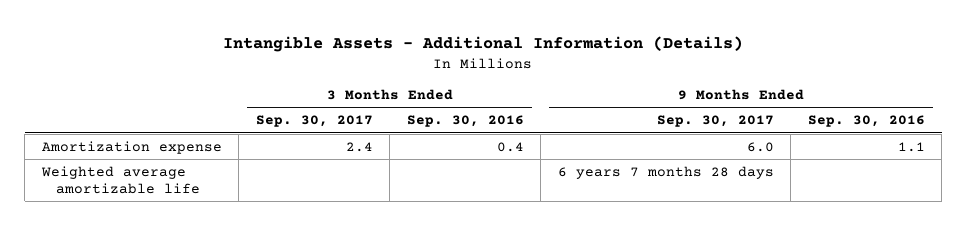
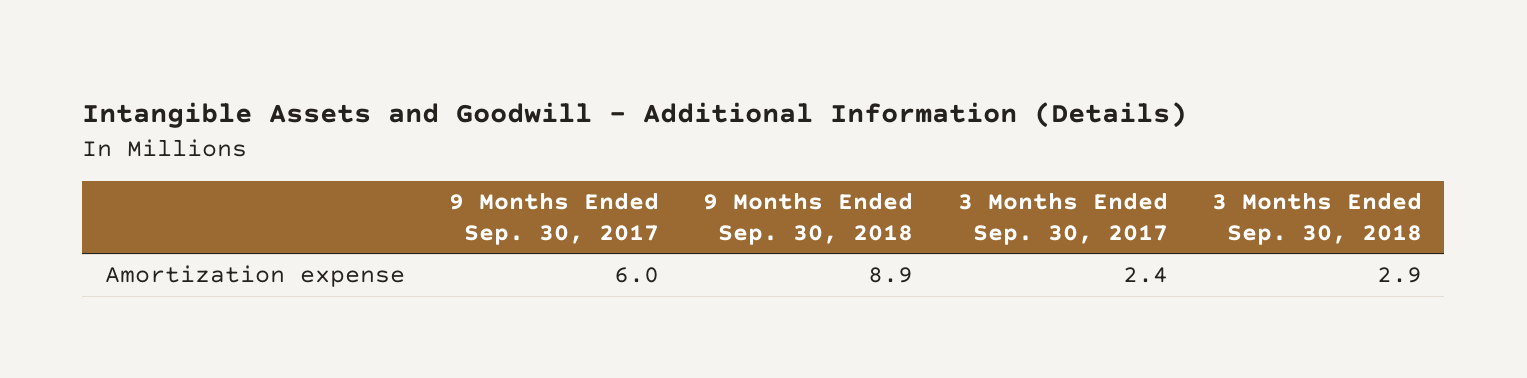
[223,35,744,52] Intangible Assets - Additional Information (Details) -> [82,101,1188,128] Intangible Assets and Goodwill - Additional Information (Details)
[406,115,524,128] Sep. 30, 2016 -> none
[807,115,925,128] Sep. 30, 2016 -> none
none -> [703,192,914,245] 9 Months Ended Sep. 30, 2018
none -> [1211,192,1422,245] 3 Months Ended Sep. 30, 2018
[40,165,200,195] Weighted average amortizable life -> none

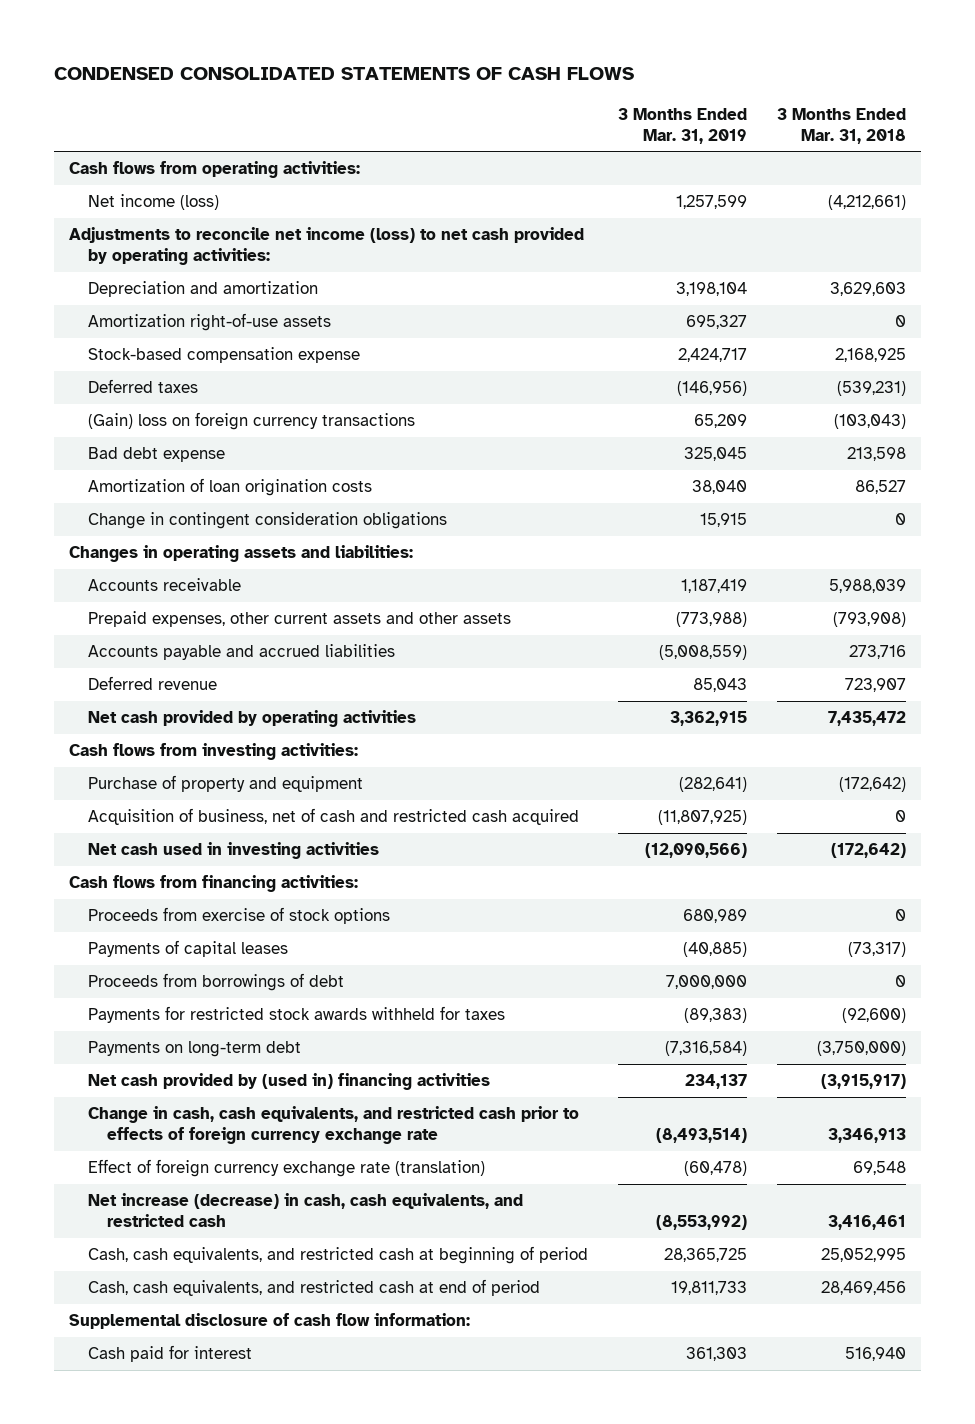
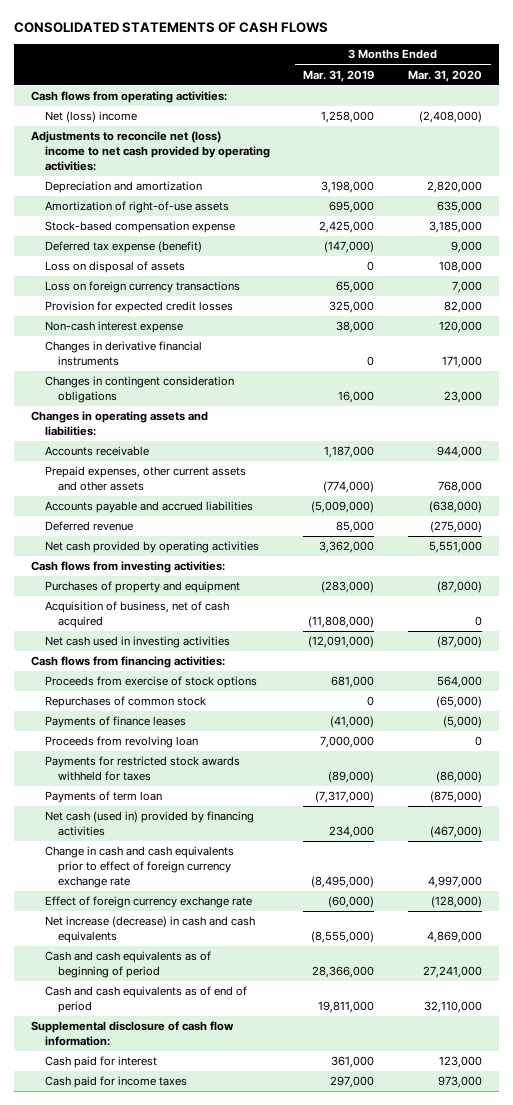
[53,67,634,81] CONDENSED CONSOLIDATED STATEMENTS OF CASH FLOWS -> [14,22,329,34] CONSOLIDATED STATEMENTS OF CASH FLOWS
[777,107,907,144] 3 Months Ended Mar. 31, 2018 -> none
none -> [408,69,483,82] Mar. 31, 2020
[88,447,226,463] Bad debt expense -> none
[88,478,373,497] Amortization of loan origination costs -> none
[88,194,220,211] Net income (loss) -> [44,111,137,124] Net (loss) income
[676,195,748,210] 1,257,599 -> [321,111,375,124] 1,258,000
[68,227,584,266] Adjustments to reconcile net income (loss) to net cash provided by operating activities: -> [31,131,270,172] Adjustments to reconcile net (loss) income to net cash provided by operating activities:
[676,282,748,297] 3,198,104 -> [321,181,375,194] 3,198,000
[88,313,332,332] Amortization right-of-use assets -> [44,201,229,214] Amortization of right-of-use assets
[686,315,748,330] 695,327 -> [329,201,375,214] 695,000
[678,348,748,363] 2,424,717 -> [319,221,375,234] 2,425,000
[88,379,199,394] Deferred taxes -> [44,241,202,254] Deferred tax expense (benefit)
[677,381,748,397] (146,956) -> [324,241,375,254] (147,000)
none -> [44,261,185,274] Loss on disposal of assets
[88,412,416,431] (Gain) loss on foreign currency transactions -> [44,281,240,294] Loss on foreign currency transactions
[694,414,748,429] 65,209 -> [336,281,375,294] 65,000
none -> [44,301,233,314] Provision for expected credit losses
none -> [44,321,183,334] Non-cash interest expense
none -> [44,341,202,367] Changes in derivative financial instruments
[88,512,448,530] Change in contingent consideration obligations -> [44,376,234,404] Changes in contingent consideration obligations
[700,513,748,528] 15,915 -> [338,391,375,404] 16,000
[681,579,748,594] 1,187,419 -> [324,446,375,459] 1,187,000
[676,612,748,628] (773,988) -> [323,481,375,494] (774,000)
[659,645,748,661] (5,008,559) -> [311,501,375,514] (5,009,000)
[693,678,748,693] 85,043 -> [336,521,375,534] 85,000
[670,711,748,727] 3,362,915 -> [319,541,375,554] 3,362,000
[88,775,364,793] Purchase of property and equipment -> [44,581,240,594] Purchases of property and equipment
[679,777,748,793] (282,641) -> [321,581,375,594] (283,000)
[88,808,580,826] Acquisition of business, net of cash and restricted cash acquired -> [44,601,229,629] Acquisition of business, net of cash acquired
[658,810,748,826] (11,807,925) -> [308,616,375,629] (11,808,000)
[645,843,748,859] (12,090,566) -> [308,636,375,649] (12,091,000)
[88,1041,302,1058] Payments on long-term debt -> none
[683,909,748,924] 680,989 -> [331,676,375,689] 681,000
none -> [44,696,206,709] Repurchases of common stock
[88,940,289,958] Payments of capital leases -> [44,716,186,729] Payments of finance leases
[683,942,748,958] (40,885) -> [330,716,375,729] (41,000)
[88,973,345,992] Proceeds from borrowings of debt -> [44,736,198,749] Proceeds from revolving loan
[684,1008,748,1024] (89,383) -> [328,771,375,784] (89,000)
none -> [44,791,162,804] Payments of term loan
[88,1073,491,1091] Net cash provided by (used in) financing activities -> [44,811,254,837] Net cash (used in) provided by financing activities
[685,1074,748,1090] 234,137 -> [329,826,375,839] 234,000
[88,1106,580,1145] Change in cash, cash equivalents, and restricted cash prior to effects of foreign currency exchange rate -> [44,846,234,889] Change in cash and cash equivalents prior to effect of foreign currency exchange rate
[656,1128,748,1144] (8,493,514) -> [311,876,375,889] (8,495,000)
[88,1159,486,1178] Effect of foreign currency exchange rate (translation) -> [44,896,252,909] Effect of foreign currency exchange rate
[684,1161,748,1177] (60,478) -> [328,896,375,909] (60,000)
[88,1193,524,1228] Net increase (decrease) in cash, cash equivalents, and restricted cash -> [44,916,255,944] Net increase (decrease) in cash and cash equivalents
[656,1215,748,1231] (8,553,992) -> [311,931,375,944] (8,555,000)
[88,1246,589,1265] Cash, cash equivalents, and restricted cash at beginning of period -> [44,951,211,979] Cash and cash equivalents as of beginning of period
[664,1248,748,1263] 28,365,725 -> [312,966,375,979] 28,366,000
[88,1279,541,1297] Cash, cash equivalents, and restricted cash at end of period -> [44,986,247,1014] Cash and cash equivalents as of end of period
[671,1281,748,1296] 19,811,733 -> [318,1001,375,1014] 19,811,000
[686,1347,748,1362] 361,303 -> [331,1056,375,1069] 361,000
none -> [44,1076,187,1089] Cash paid for income taxes

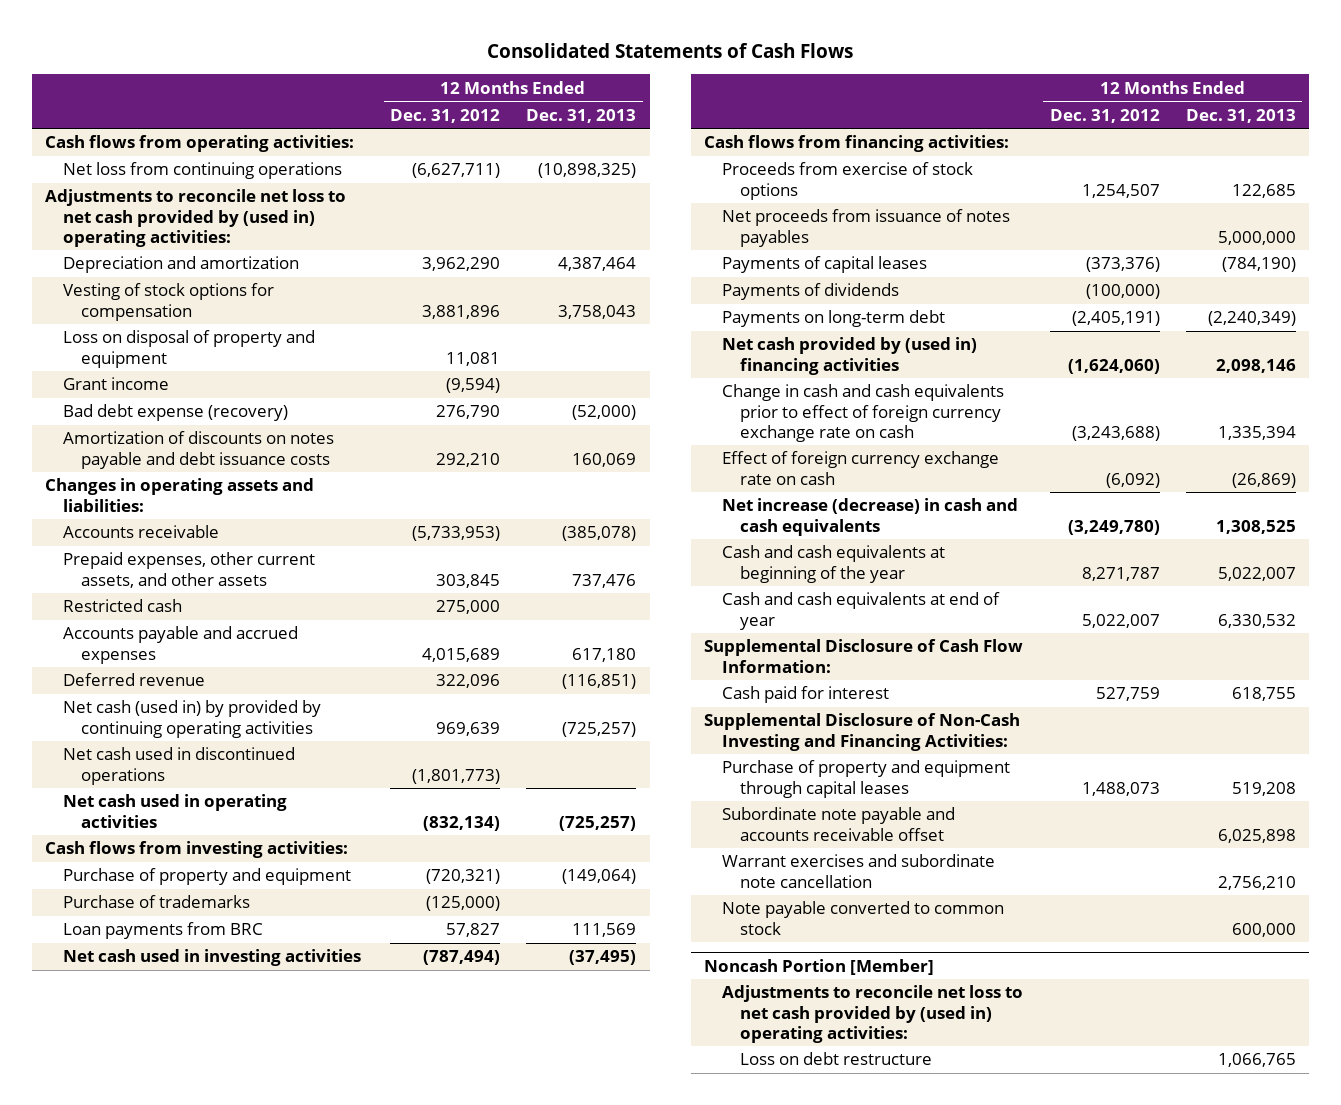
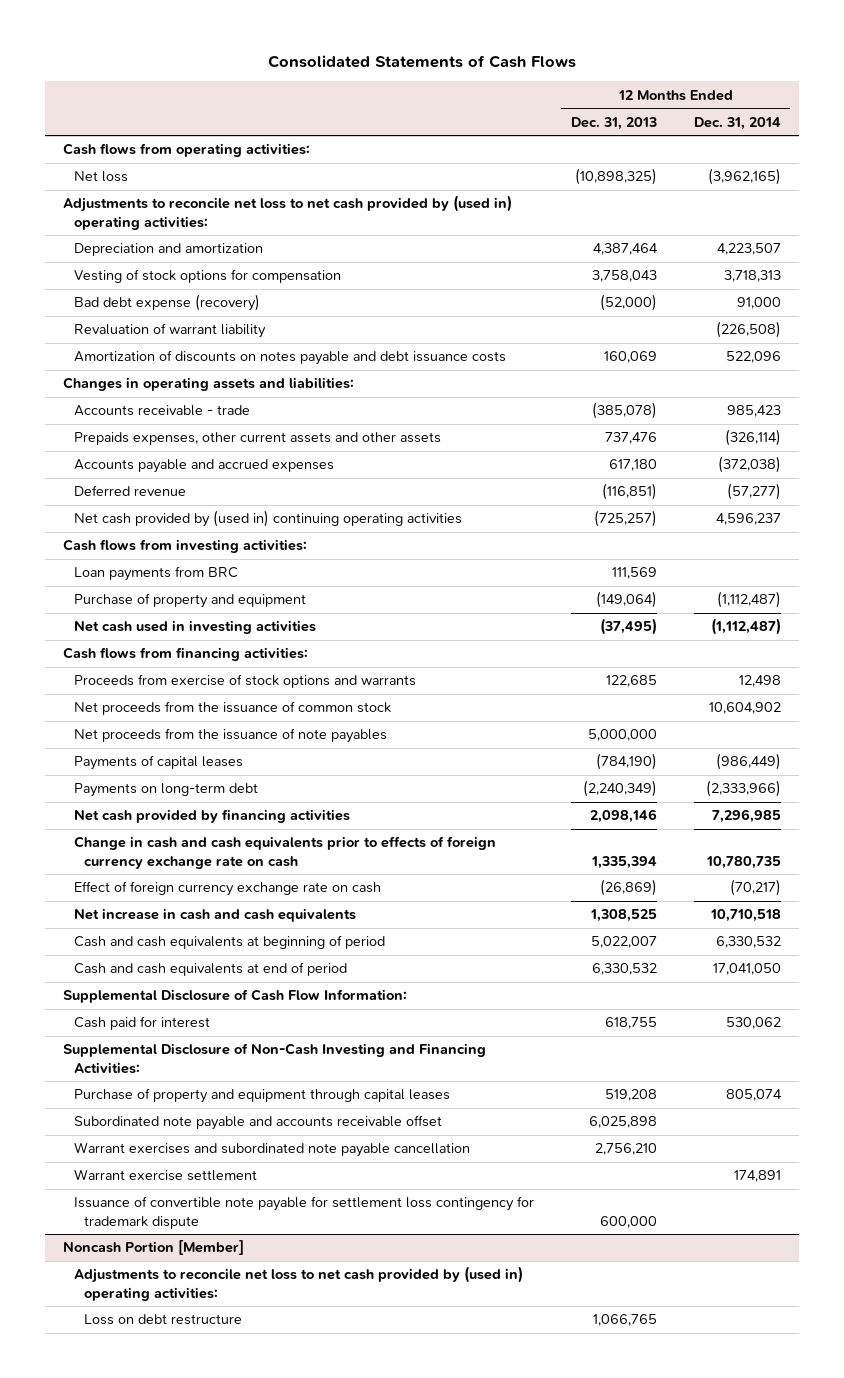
[390,108,501,123] Dec. 31, 2012 -> none
none -> [693,116,781,130] Dec. 31, 2014
[62,162,342,180] Net loss from continuing operations -> [73,171,128,183] Net loss
[62,330,315,368] Loss on disposal of property and equipment -> none
[62,377,169,391] Grant income -> none
none -> [73,323,266,339] Revaluation of warrant liability
[62,599,182,613] Restricted cash -> none
[62,525,219,539] Accounts receivable -> [73,405,250,417] Accounts receivable - trade
[62,552,315,588] Prepaid expenses, other current assets, and other assets -> [73,432,441,446] Prepaids expenses, other current assets and other assets
[62,700,321,738] Net cash (used in) by provided by continuing operating activities -> none
[62,747,295,785] Net cash used in discontinued operations -> none
[62,794,287,828] Net cash used in operating activities -> [73,510,462,528] Net cash provided by (used in) continuing operating activities
[62,895,250,909] Purchase of trademarks -> none
[62,868,351,886] Purchase of property and equipment -> [73,593,306,609] Purchase of property and equipment
[722,162,974,200] Proceeds from exercise of stock options -> [73,674,416,689] Proceeds from exercise of stock options and warrants
none -> [73,701,391,716] Net proceeds from the issuance of common stock
[722,209,1011,247] Net proceeds from issuance of notes payables -> [73,728,387,744] Net proceeds from the issuance of note payables
[722,283,900,301] Payments of dividends -> none
[722,337,978,375] Net cash provided by (used in) financing activities -> [73,809,350,824] Net cash provided by financing activities
[722,384,1005,442] Change in cash and cash equivalents prior to effect of foreign currency exchange rate on cash -> [73,836,496,869] Change in cash and cash equivalents prior to effects of foreign currency exchange rate on cash
[722,498,1019,536] Net increase (decrease) in cash and cash equivalents -> [73,908,356,923] Net increase in cash and cash equivalents
[722,545,946,583] Cash and cash equivalents at beginning of the year -> [73,935,385,950] Cash and cash equivalents at beginning of period
[722,592,1001,630] Cash and cash equivalents at end of year -> [73,962,347,977] Cash and cash equivalents at end of period
[722,807,956,841] Subordinate note payable and accounts receivable offset -> [73,1115,442,1131] Subordinated note payable and accounts receivable offset
[722,854,996,888] Warrant exercises and subordinate note cancellation -> [73,1142,470,1158] Warrant exercises and subordinated note payable cancellation
none -> [73,1169,257,1182] Warrant exercise settlement
[722,901,1005,935] Note payable converted to common stock -> [73,1196,534,1229] Issuance of convertible note payable for settlement loss contingency for trademark dispute

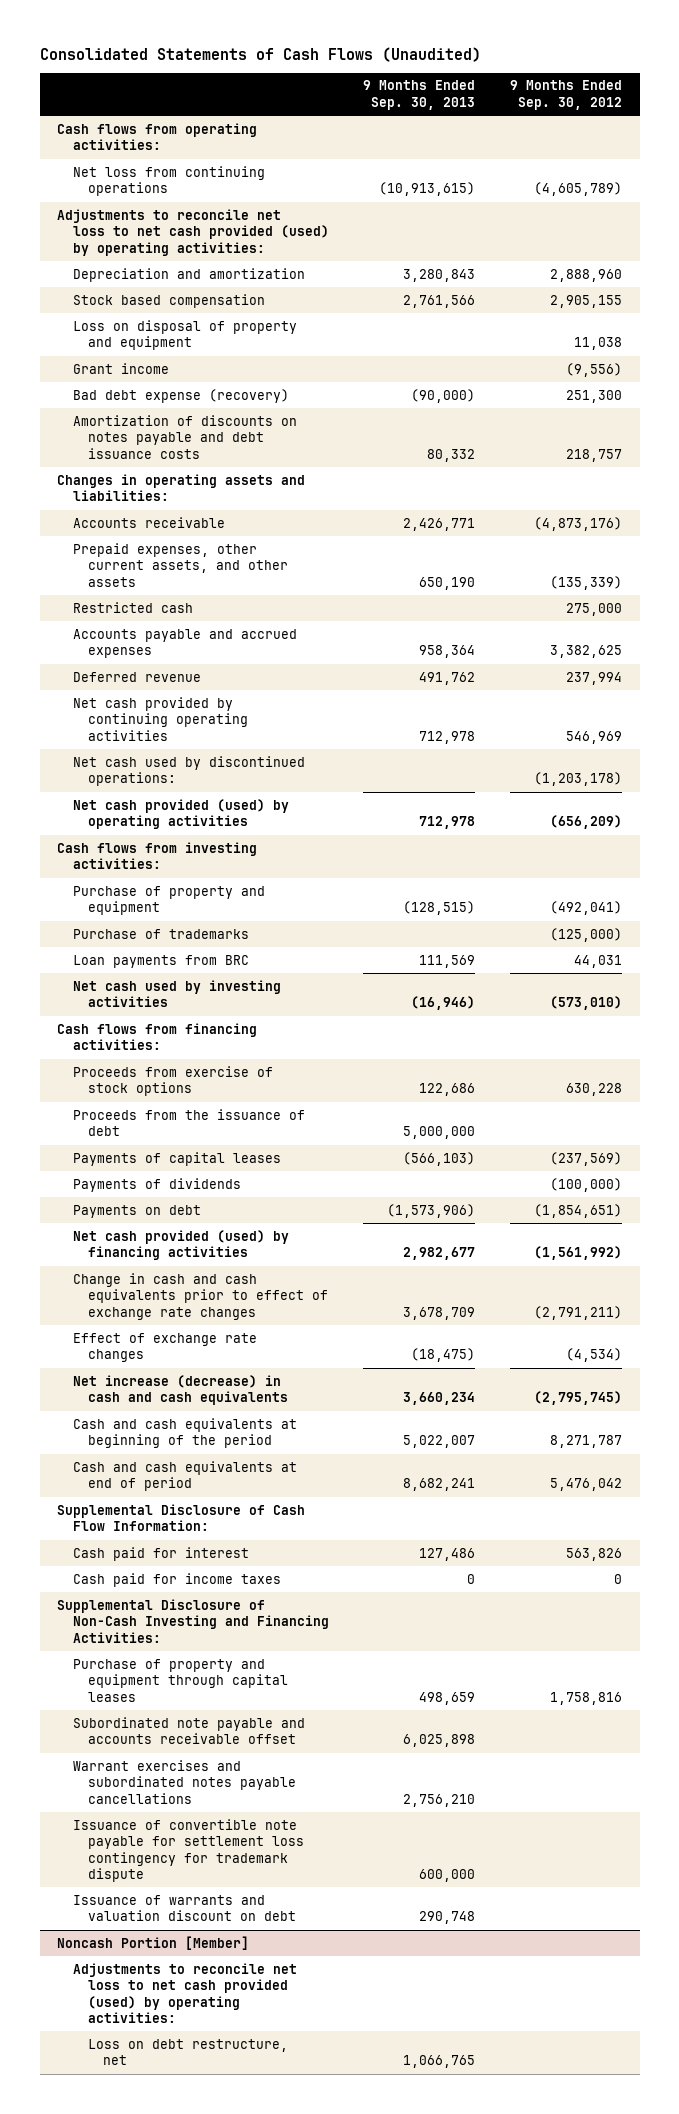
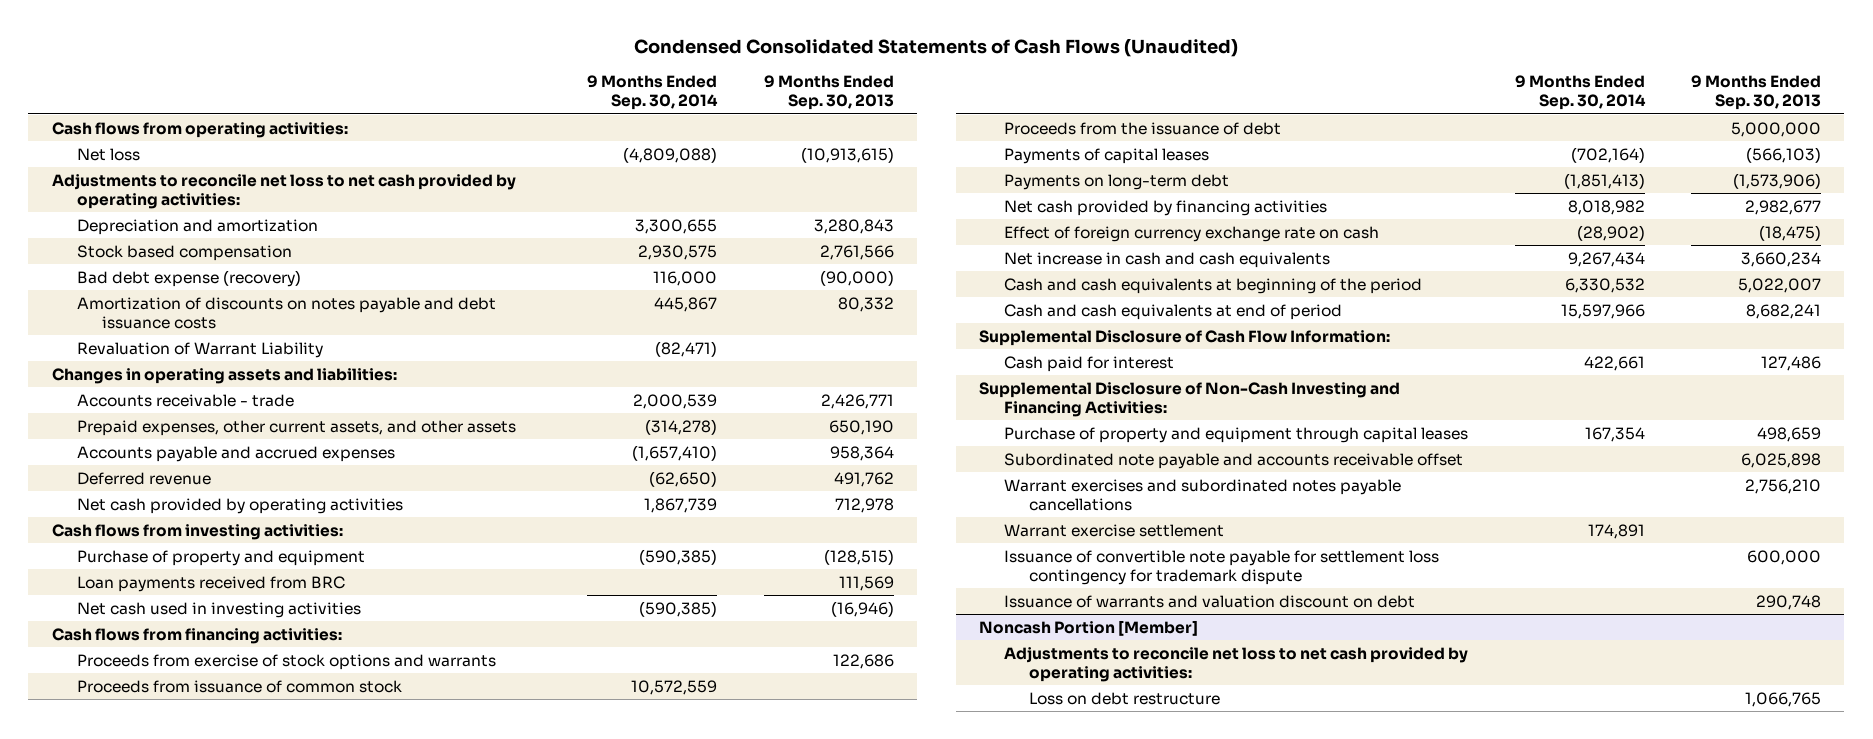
[39,46,481,62] Consolidated Statements of Cash Flows (Unaudited) -> [634,38,1239,57] Condensed Consolidated Statements of Cash Flows (Unaudited)
[510,80,623,110] 9 Months Ended Sep. 30, 2012 -> none
none -> [587,75,719,111] 9 Months Ended Sep. 30, 2014
[72,165,265,197] Net loss from continuing operations -> [76,147,140,161] Net loss
[57,208,329,256] Adjustments to reconcile net loss to net cash provided (used) by operating activities: -> [51,173,516,209] Adjustments to reconcile net loss to net cash provided by operating activities:
[72,319,297,351] Loss on disposal of property and equipment -> none
[72,362,169,374] Grant income -> none
none -> [76,341,323,358] Revaluation of Warrant Liability
[72,516,225,528] Accounts receivable -> [76,393,294,407] Accounts receivable - trade
[72,601,193,613] Restricted cash -> none
[72,696,249,741] Net cash provided by continuing operating activities -> none
[72,755,305,787] Net cash used by discontinued operations: -> none
[72,798,289,830] Net cash provided (used) by operating activities -> [76,497,403,514] Net cash provided by operating activities
[72,928,249,939] Purchase of trademarks -> none
[72,954,249,968] Loan payments from BRC -> [76,575,345,592] Loan payments received from BRC
[72,979,281,1008] Net cash used by investing activities -> [76,601,361,618] Net cash used in investing activities
[72,1065,273,1097] Proceeds from exercise of stock options -> [76,653,496,670] Proceeds from exercise of stock options and warrants
none -> [76,679,402,693] Proceeds from issuance of common stock
[72,1177,241,1192] Payments of dividends -> none
[72,1272,329,1320] Change in cash and cash equivalents prior to effect of exchange rate changes -> none
[72,1204,201,1218] Payments on debt -> [1004,173,1230,190] Payments on long-term debt
[72,1229,289,1261] Net cash provided (used) by financing activities -> [1004,199,1328,216] Net cash provided by financing activities
[72,1332,257,1363] Effect of exchange rate changes -> [1004,225,1380,242] Effect of foreign currency exchange rate on cash
[72,1374,289,1406] Net increase (decrease) in cash and cash equivalents -> [1004,251,1331,268] Net increase in cash and cash equivalents
[72,1572,281,1587] Cash paid for income taxes -> none
none -> [1004,523,1225,537] Warrant exercise settlement
[72,1962,297,2023] Adjustments to reconcile net loss to net cash provided (used) by operating activities: -> [1004,646,1469,682] Adjustments to reconcile net loss to net cash provided by operating activities:
[88,2038,289,2066] Loss on debt restructure, net -> [1029,691,1221,705] Loss on debt restructure

